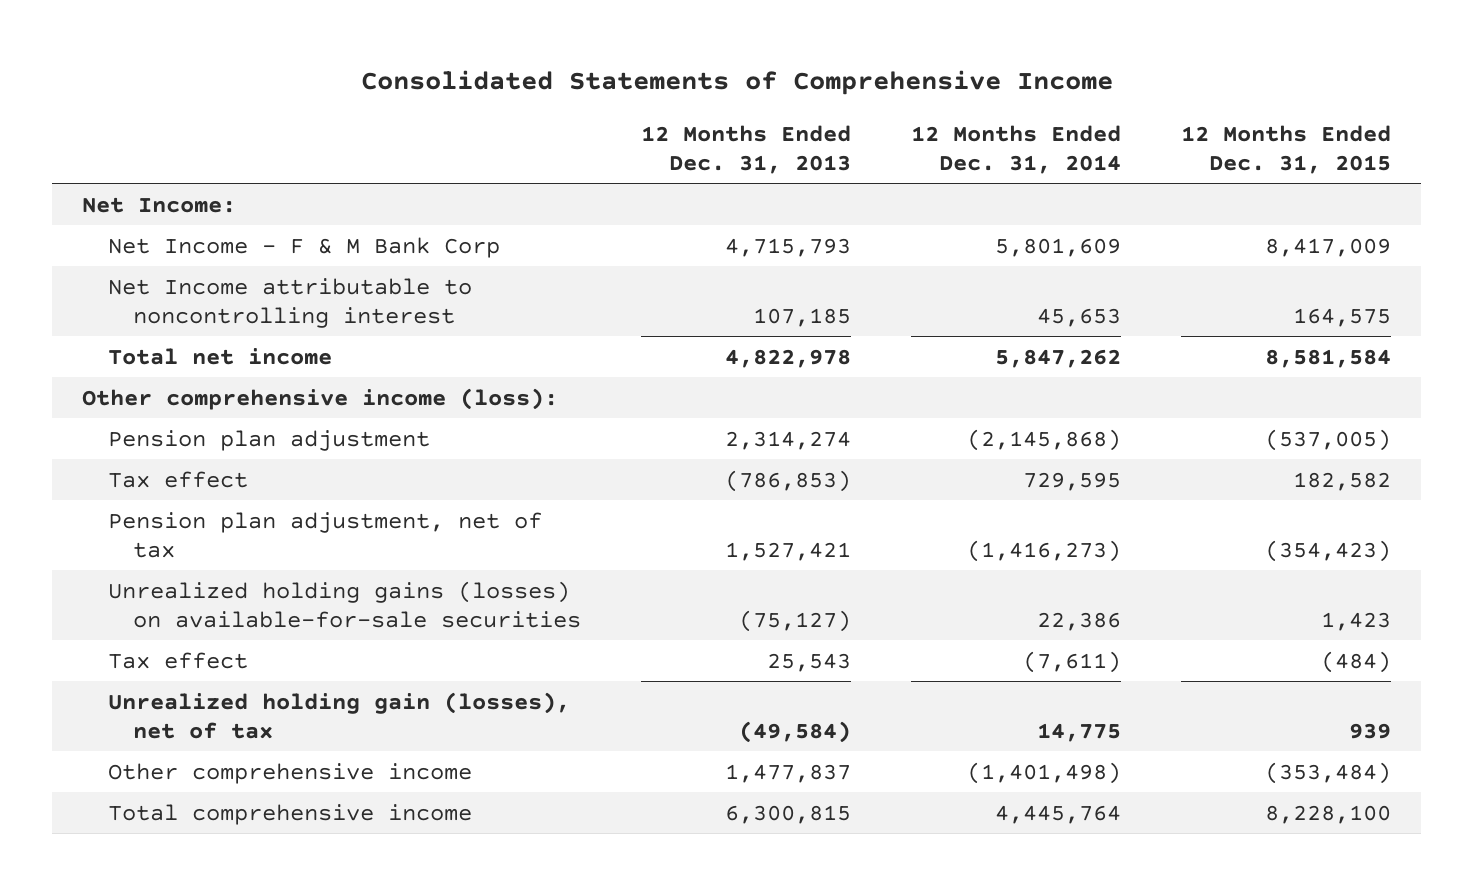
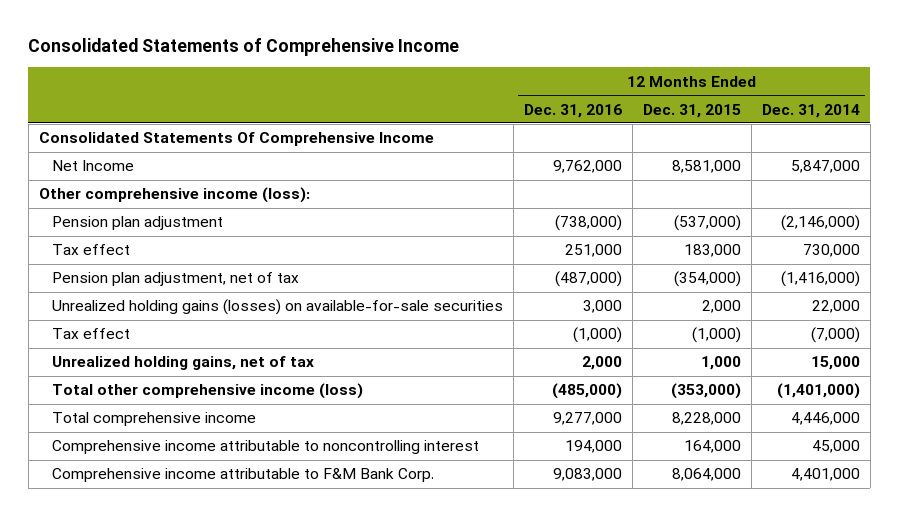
[640,124,851,174] 12 Months Ended Dec. 31, 2013 -> none
none -> [523,103,622,118] Dec. 31, 2016
[82,196,237,213] Net Income: -> none
[107,277,472,328] Net Income attributable to noncontrolling interest -> none
[107,347,332,365] Total net income -> none
none -> [38,132,434,147] Consolidated Statements Of Comprehensive Income
[107,236,500,258] Net Income - F & M Bank Corp -> [51,160,134,172] Net Income
[995,237,1122,257] 5,801,609 -> [790,160,860,174] 5,847,000
[1265,237,1392,257] 8,417,009 -> [671,160,741,174] 8,581,000
[967,428,1122,451] (2,145,868) -> [780,215,860,232] (2,146,000)
[1265,428,1392,451] (537,005) -> [673,215,741,232] (537,000)
[1023,471,1122,491] 729,595 -> [802,244,860,258] 730,000
[1293,471,1392,491] 182,582 -> [683,244,741,258] 183,000
[967,539,1122,562] (1,416,273) -> [780,271,860,288] (1,416,000)
[1265,539,1392,562] (354,423) -> [673,271,741,288] (354,000)
[1037,611,1122,631] 22,386 -> [811,300,860,314] 22,000
[1321,611,1392,631] 1,423 -> [701,300,741,314] 2,000
[1023,650,1122,673] (7,611) -> [810,327,860,344] (7,000)
[1321,650,1392,673] (484) -> [691,327,741,344] (1,000)
[107,691,570,739] Unrealized holding gain (losses), net of tax -> [51,356,314,371] Unrealized holding gains, net of tax
[1037,722,1122,742] 14,775 -> [810,356,860,371] 15,000
[1349,722,1392,739] 939 -> [700,356,741,371] 1,000
[107,762,472,784] Other comprehensive income -> [51,383,363,400] Total other comprehensive income (loss)
[967,761,1122,784] (1,401,498) -> [776,383,860,400] (1,401,000)
[1265,761,1392,784] (353,484) -> [670,383,741,400] (353,000)
[995,804,1122,824] 4,445,764 -> [790,412,860,426] 4,446,000
[1265,804,1392,824] 8,228,100 -> [671,412,741,426] 8,228,000
none -> [51,440,479,455] Comprehensive income attributable to noncontrolling interest
none -> [51,468,434,483] Comprehensive income attributable to F&M Bank Corp.

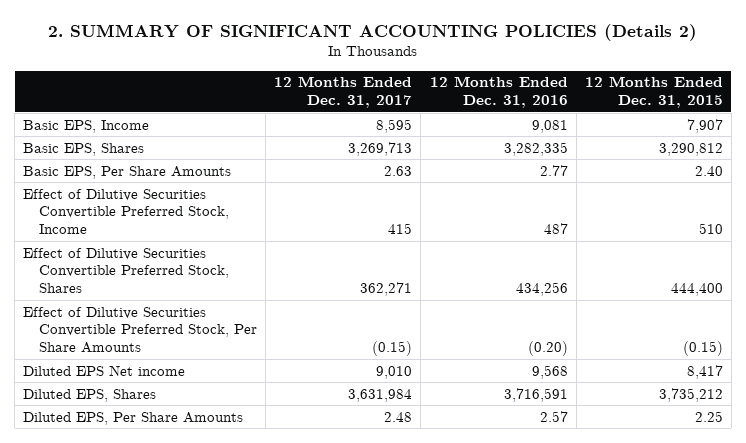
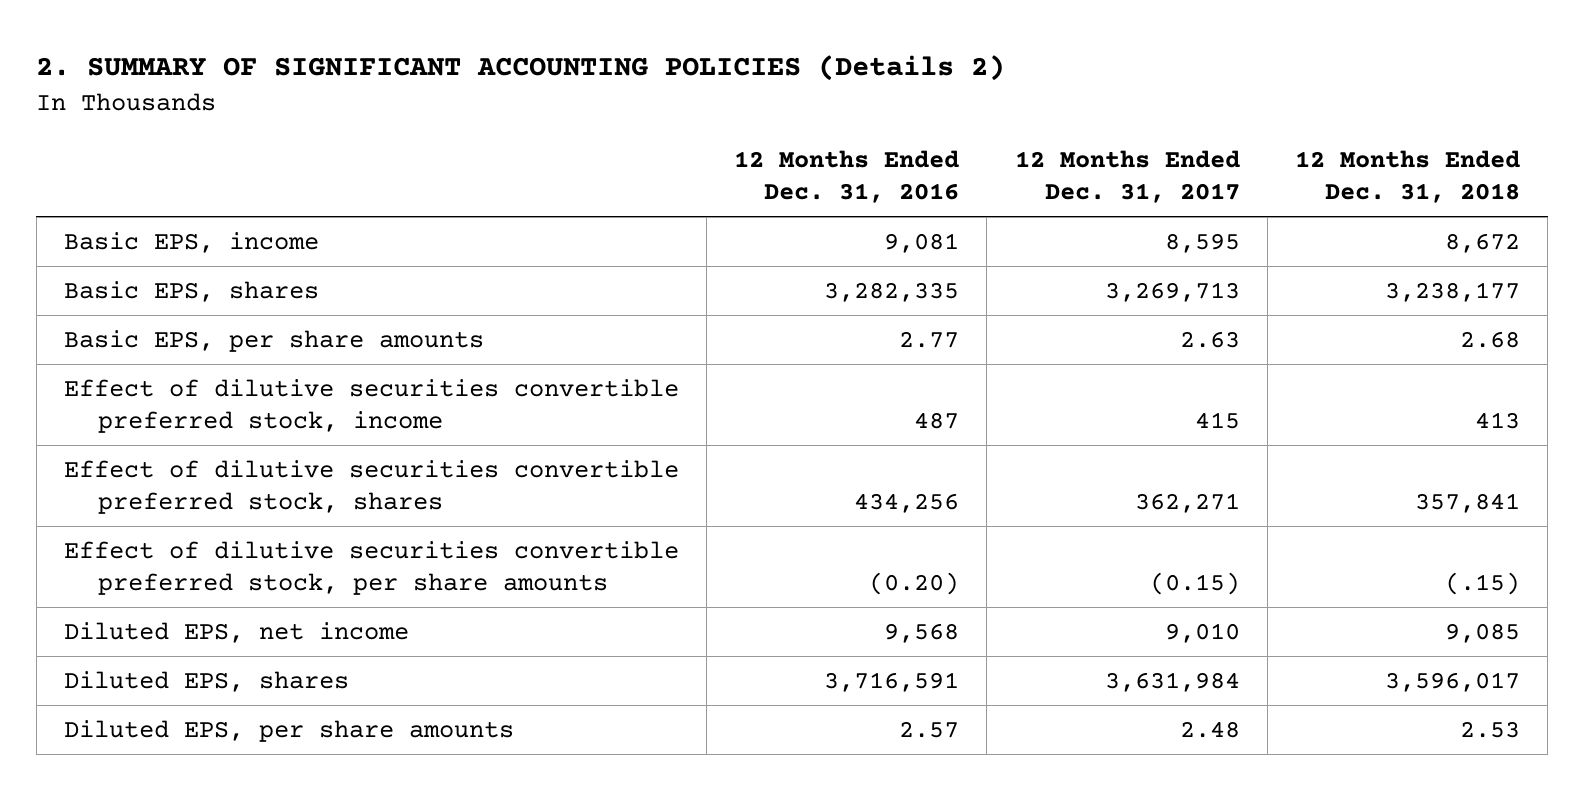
[584,76,723,109] 12 Months Ended Dec. 31, 2015 -> none
none -> [1295,149,1521,204] 12 Months Ended Dec. 31, 2018
[23,119,150,133] Basic EPS, Income -> [63,231,319,253] Basic EPS, income
[23,142,145,156] Basic EPS, Shares -> [63,280,319,302] Basic EPS, shares
[23,165,232,179] Basic EPS, Per Share Amounts -> [63,329,484,352] Basic EPS, per share amounts
[23,188,230,235] Effect of Dilutive Securities Convertible Preferred Stock, Income -> [63,378,679,434] Effect of dilutive securities convertible preferred stock, income
[23,247,230,294] Effect of Dilutive Securities Convertible Preferred Stock, Shares -> [63,459,679,515] Effect of dilutive securities convertible preferred stock, shares
[23,306,258,354] Effect of Dilutive Securities Convertible Preferred Stock, Per Share Amounts -> [63,540,679,596] Effect of dilutive securities convertible preferred stock, per share amounts
[23,364,186,376] Diluted EPS Net income -> [63,621,409,643] Diluted EPS, net income
[23,388,157,402] Diluted EPS, Shares -> [63,670,349,692] Diluted EPS, shares
[23,411,244,425] Diluted EPS, Per Share Amounts -> [63,719,514,742] Diluted EPS, per share amounts

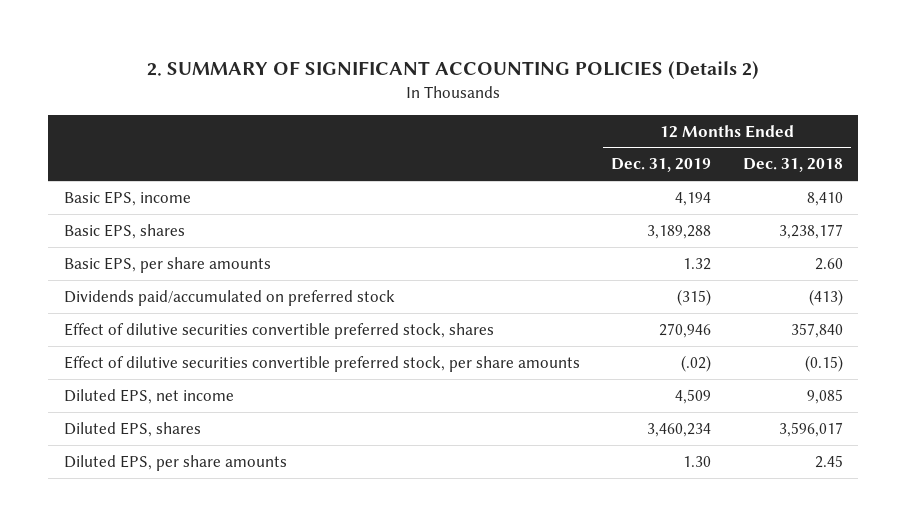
[734,149,960,204] 12 Months Ended Dec. 31, 2016 -> none
[1014,149,1240,204] 12 Months Ended Dec. 31, 2017 -> none
none -> [611,158,712,173] Dec. 31, 2019
[1445,232,1521,253] 8,672 -> [806,191,843,206] 8,410
[63,378,679,434] Effect of dilutive securities convertible preferred stock, income -> none
[1460,330,1521,348] 2.68 -> [814,257,843,270] 2.60
none -> [63,289,395,306] Dividends paid/accumulated on preferred stock
[1415,493,1521,514] 357,841 -> [790,322,843,338] 357,840
[1445,572,1521,596] (.15) -> [804,354,843,372] (0.15)
[1460,720,1521,738] 2.53 -> [814,454,843,468] 2.45

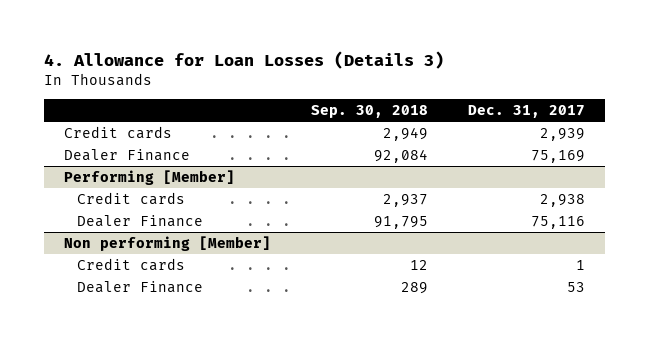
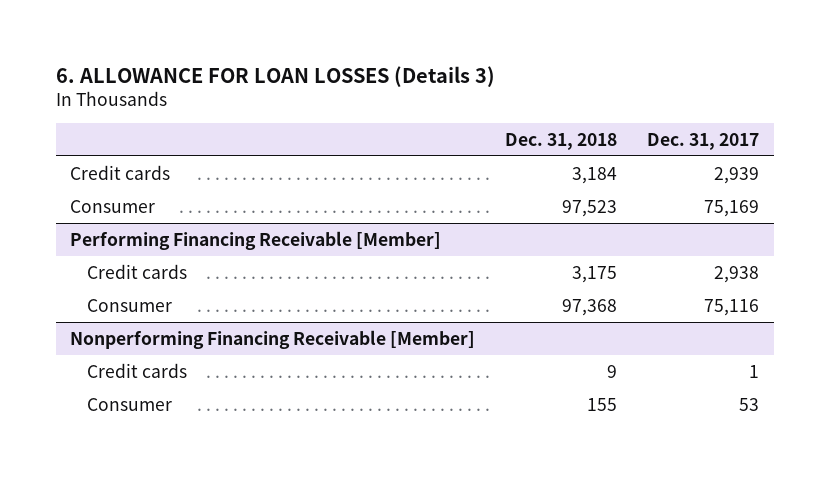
[44,51,445,70] 4. Allowance for Loan Losses (Details 3) -> [55,65,495,87] 6. ALLOWANCE FOR LOAN LOSSES (Details 3)
[310,105,428,119] Sep. 30, 2018 -> none
none -> [505,132,618,150] Dec. 31, 2018
[64,149,191,162] Dealer Finance -> [70,199,156,213] Consumer
[64,170,236,186] Performing [Member] -> [70,230,442,250] Performing Financing Receivable [Member]
[77,215,204,228] Dealer Finance -> [87,298,173,312] Consumer
[64,236,272,252] Non performing [Member] -> [70,329,476,349] Nonperforming Financing Receivable [Member]
[77,281,204,294] Dealer Finance -> none
none -> [87,397,173,411] Consumer

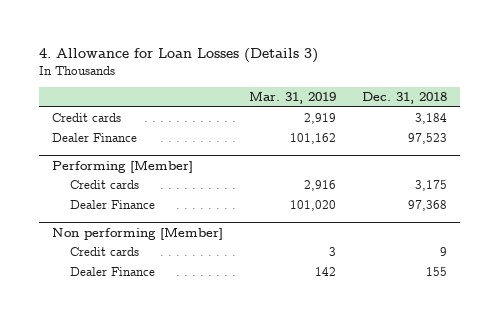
[55,65,495,87] 6. ALLOWANCE FOR LOAN LOSSES (Details 3) -> [38,47,318,63] 4. Allowance for Loan Losses (Details 3)
[646,132,759,150] Dec. 31, 2017 -> none
none -> [249,90,337,104] Mar. 31, 2019
[70,199,156,213] Consumer -> [51,133,137,143] Dealer Finance
[70,230,442,250] Performing Financing Receivable [Member] -> [51,159,193,173] Performing [Member]
[87,298,173,312] Consumer -> [69,200,155,210] Dealer Finance
[70,329,476,349] Nonperforming Financing Receivable [Member] -> [51,226,223,240] Non performing [Member]
[87,397,173,411] Consumer -> [69,267,155,277] Dealer Finance

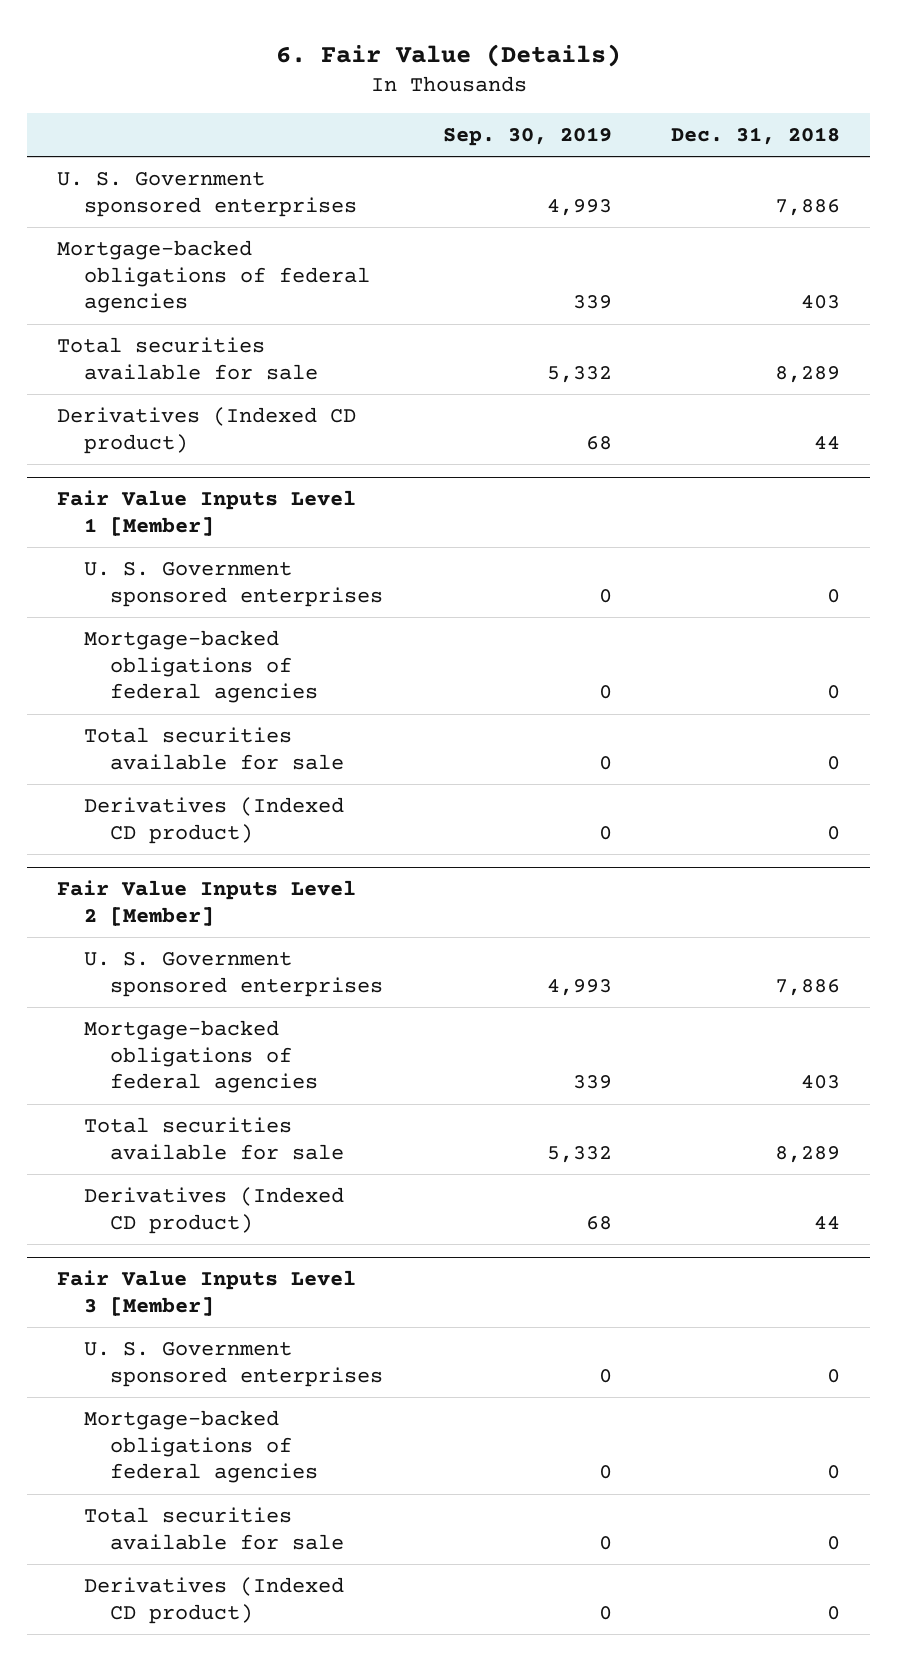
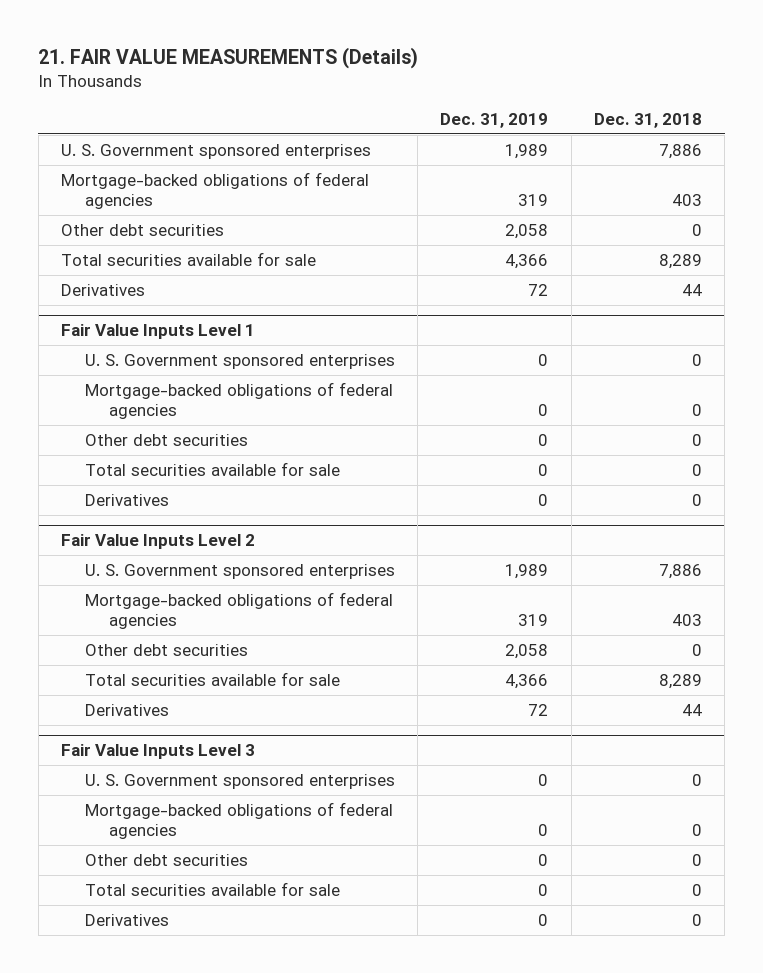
[275,43,621,67] 6. Fair Value (Details) -> [38,47,419,70] 21. FAIR VALUE MEASUREMENTS (Details)
[442,127,612,147] Sep. 30, 2019 -> none
none -> [440,112,549,128] Dec. 31, 2019
none -> [60,223,224,236] Other debt securities
[57,406,357,454] Derivatives (Indexed CD product) -> [60,283,145,296] Derivatives
[57,490,357,536] Fair Value Inputs Level 1 [Member] -> [60,324,255,340] Fair Value Inputs Level 1
none -> [84,433,248,446] Other debt securities
[83,796,344,844] Derivatives (Indexed CD product) -> [84,493,169,506] Derivatives
[57,880,357,926] Fair Value Inputs Level 2 [Member] -> [60,534,255,550] Fair Value Inputs Level 2
none -> [84,643,248,656] Other debt securities
[83,1186,344,1234] Derivatives (Indexed CD product) -> [84,703,169,716] Derivatives
[57,1270,357,1316] Fair Value Inputs Level 3 [Member] -> [60,744,255,760] Fair Value Inputs Level 3
none -> [84,853,248,866] Other debt securities
[83,1576,344,1624] Derivatives (Indexed CD product) -> [84,913,169,926] Derivatives

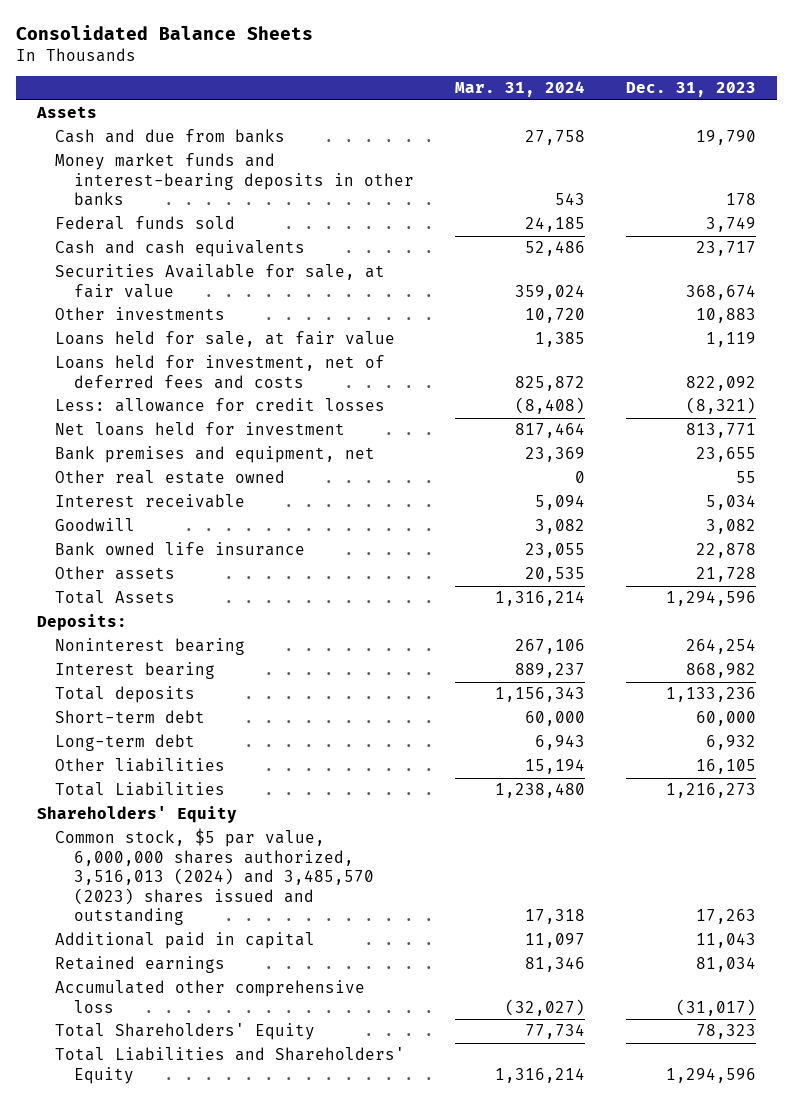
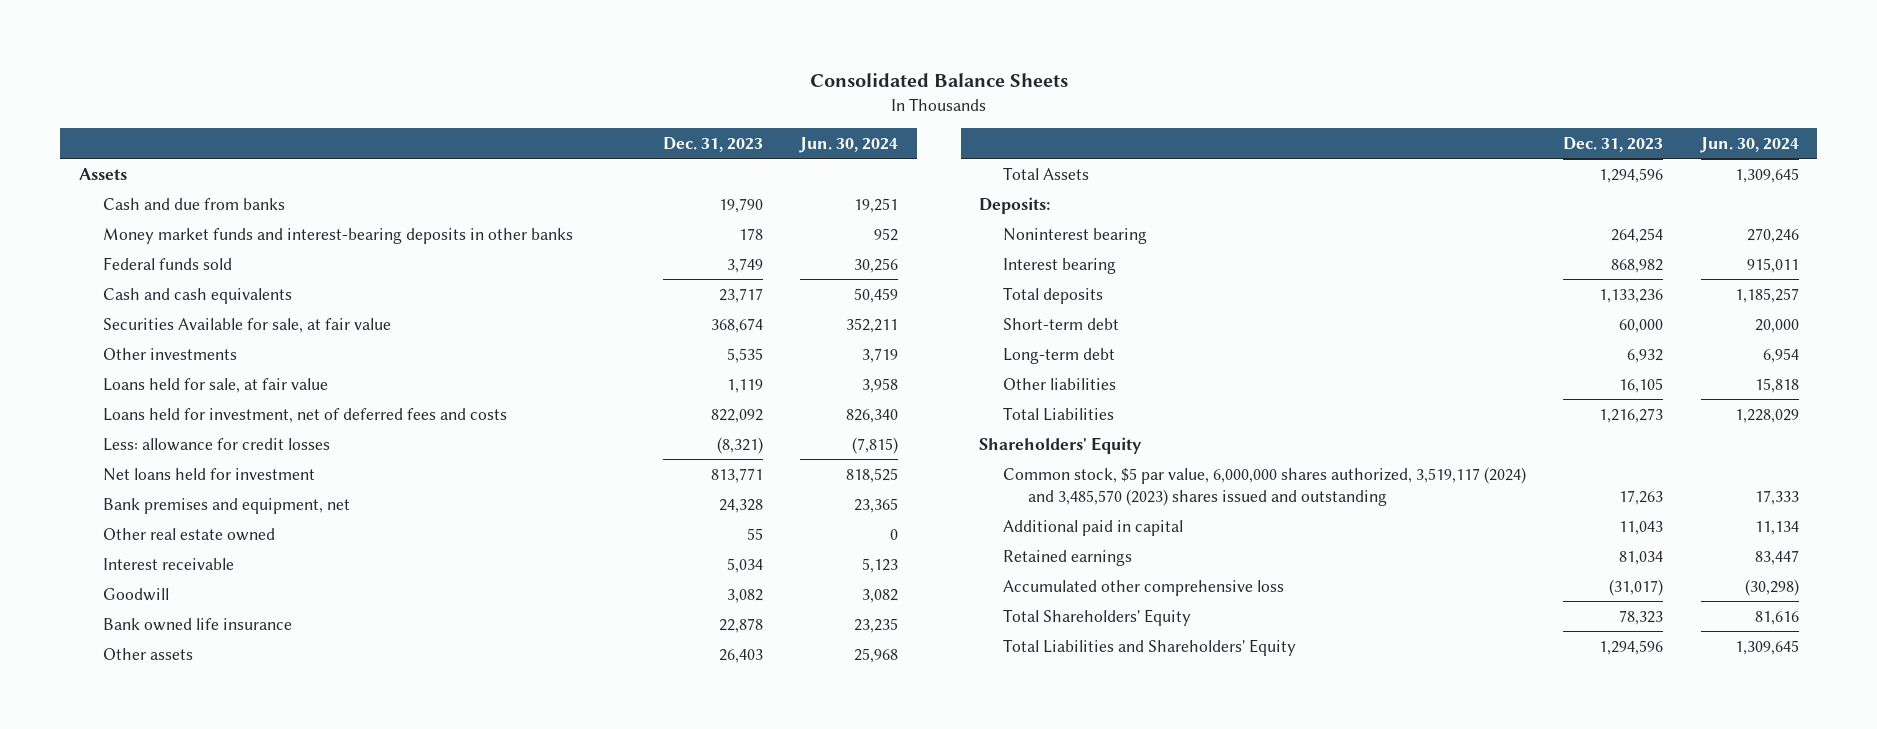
[454,81,585,98] Mar. 31, 2024 -> none
none -> [799,137,899,154] Jun. 30, 2024
[696,308,757,324] 10,883 -> [726,347,763,363] 5,535
[696,447,757,463] 23,655 -> [718,498,763,513] 24,328
[696,567,757,583] 21,728 -> [718,648,763,663] 26,403
[55,828,374,926] Common stock, $5 par value, 6,000,000 shares authorized, 3,516,013 (2024) and 3,485,570 (2023) shares issued and outstanding -> [1003,466,1527,506] Common stock, $5 par value, 6,000,000 shares authorized, 3,519,117 (2024) and 3,485,570 (2023) shares issued and outstanding

